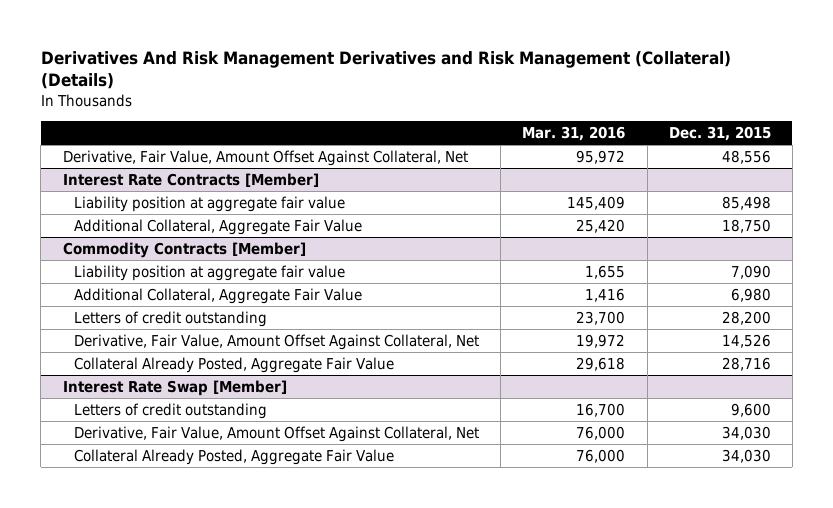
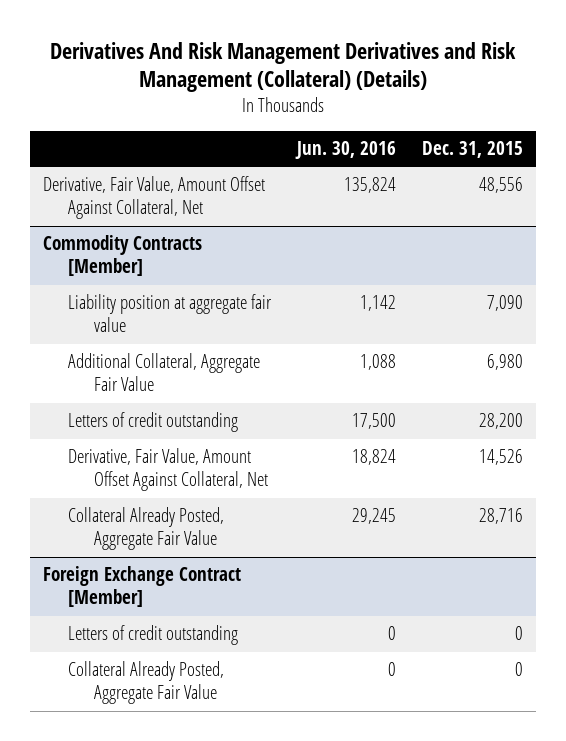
[522,125,626,141] Mar. 31, 2016 -> none
none -> [295,141,397,160] Jun. 30, 2016
[62,173,319,188] Interest Rate Contracts [Member] -> none
[74,196,346,213] Liability position at aggregate fair value -> none
[74,219,363,236] Additional Collateral, Aggregate Fair Value -> none
[62,380,287,397] Interest Rate Swap [Member] -> none
[74,426,480,443] Derivative, Fair Value, Amount Offset Against Collateral, Net -> none
none -> [42,566,241,608] Foreign Exchange Contract [Member]
[730,403,771,418] 9,600 -> [515,626,524,641] 0
[721,449,771,464] 34,030 -> [515,662,524,677] 0

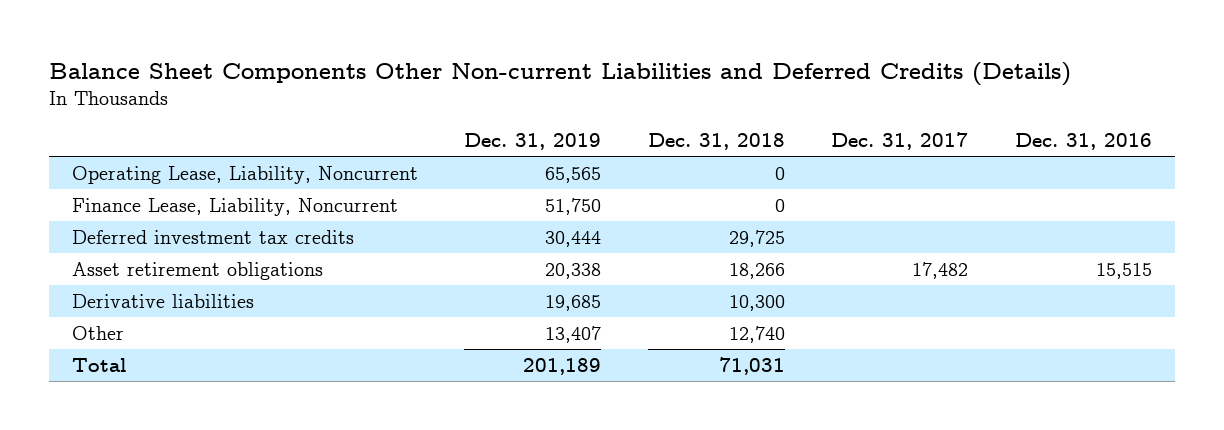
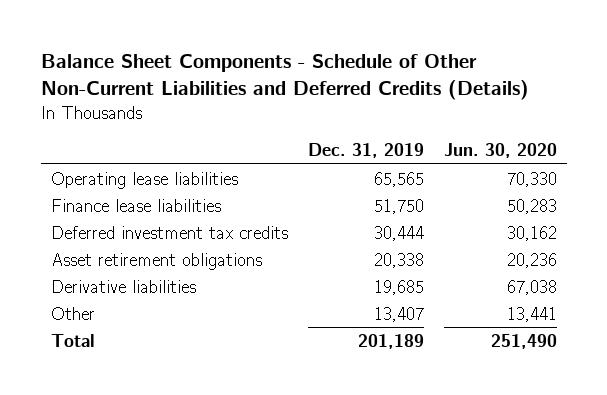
[48,61,1071,86] Balance Sheet Components Other Non-current Liabilities and Deferred Credits (Details) -> [40,53,529,101] Balance Sheet Components - Schedule of Other Non-Current Liabilities and Deferred Credits (Details)
[647,133,785,151] Dec. 31, 2018 -> none
[831,132,969,151] Dec. 31, 2017 -> none
[1014,133,1152,151] Dec. 31, 2016 -> none
none -> [443,143,557,159] Jun. 30, 2020
[71,165,418,184] Operating Lease, Liability, Noncurrent -> [50,171,238,189] Operating lease liabilities
[71,197,398,216] Finance Lease, Liability, Noncurrent -> [50,198,221,212] Finance lease liabilities

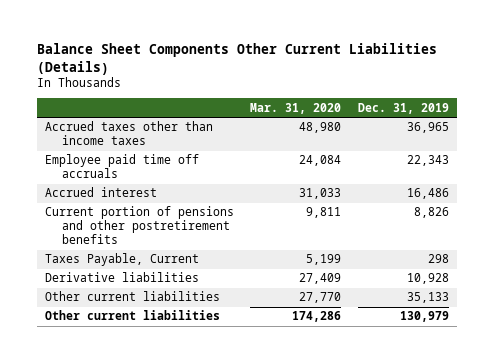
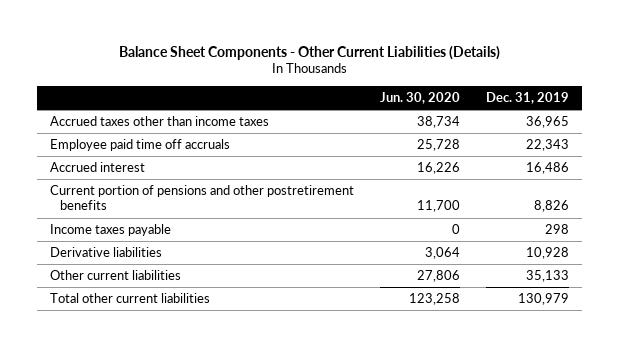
[36,43,437,75] Balance Sheet Components Other Current Liabilities (Details) -> [118,45,500,60] Balance Sheet Components - Other Current Liabilities (Details)
[250,102,342,114] Mar. 31, 2020 -> none
none -> [380,91,461,104] Jun. 30, 2020
[44,253,199,267] Taxes Payable, Current -> [50,224,172,237] Income taxes payable
[44,310,220,321] Other current liabilities -> [50,293,211,304] Total other current liabilities

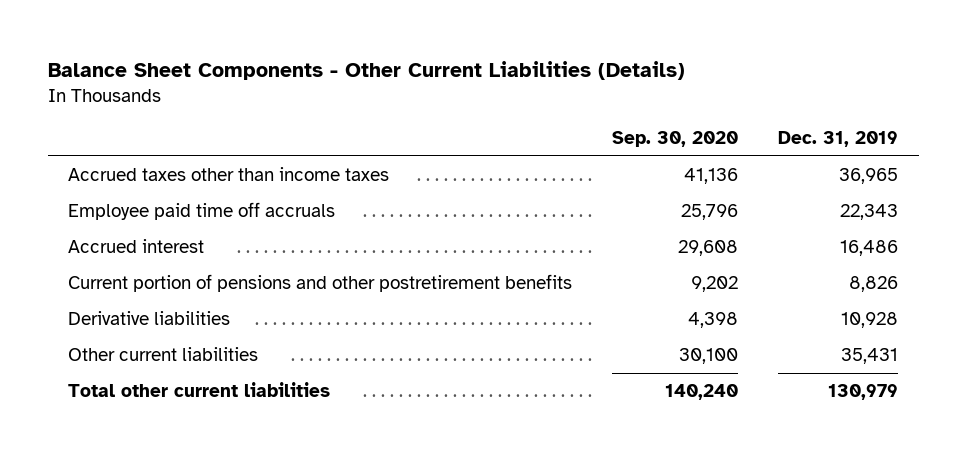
[380,91,461,104] Jun. 30, 2020 -> none
none -> [612,131,739,148] Sep. 30, 2020
[50,224,172,237] Income taxes payable -> none
[525,270,569,283] 35,133 -> [841,348,899,365] 35,431

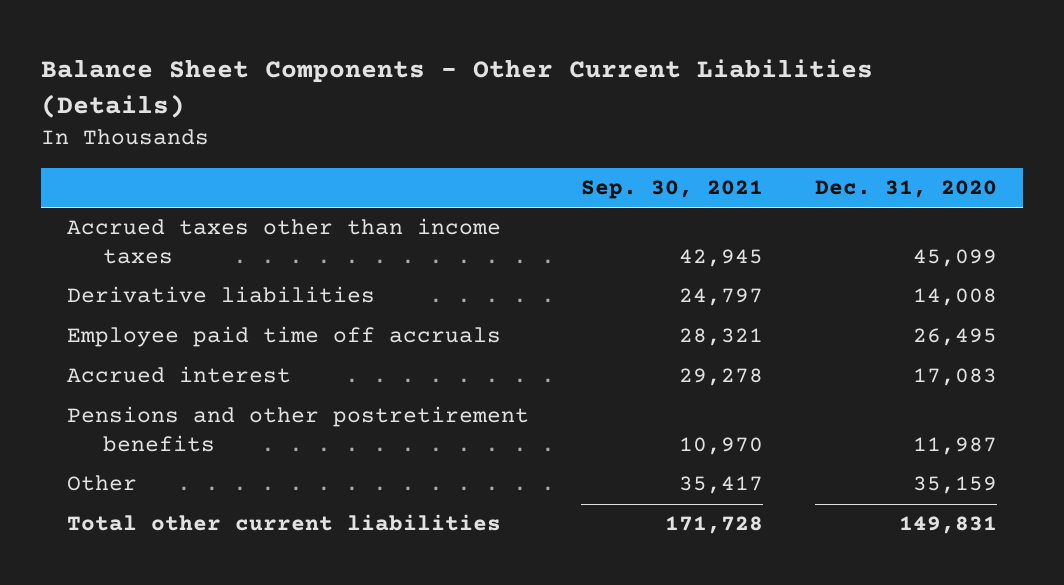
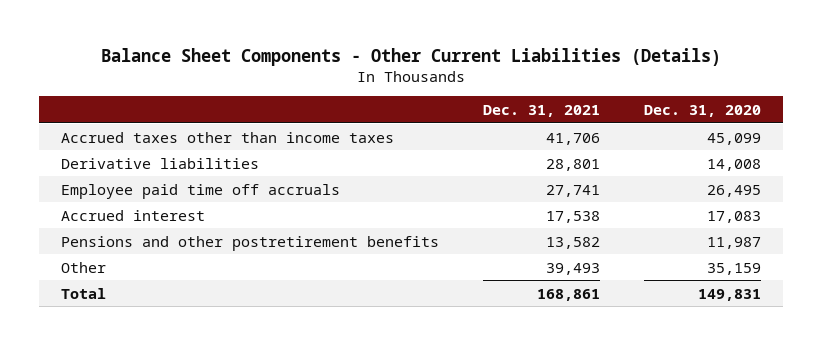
[581,180,764,200] Sep. 30, 2021 -> none
none -> [482,104,600,117] Dec. 31, 2021
[67,514,502,532] Total other current liabilities -> [60,287,106,299] Total

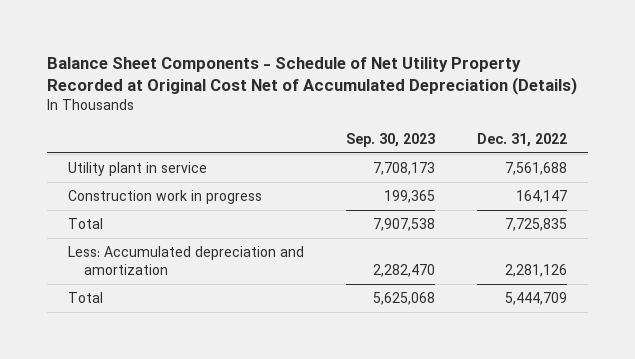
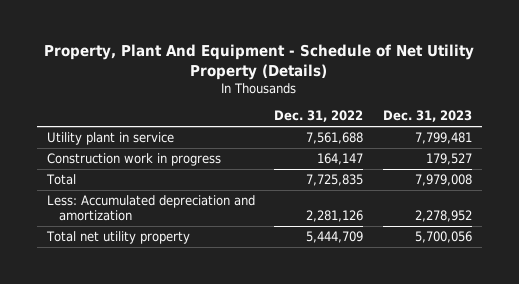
[46,57,577,96] Balance Sheet Components - Schedule of Net Utility Property Recorded at Original Cost Net of Accumulated Depreciation (Details) -> [44,44,475,80] Property, Plant And Equipment - Schedule of Net Utility Property (Details)
[346,132,436,147] Sep. 30, 2023 -> none
none -> [382,110,472,123] Dec. 31, 2023
[67,291,103,303] Total -> [45,231,190,245] Total net utility property

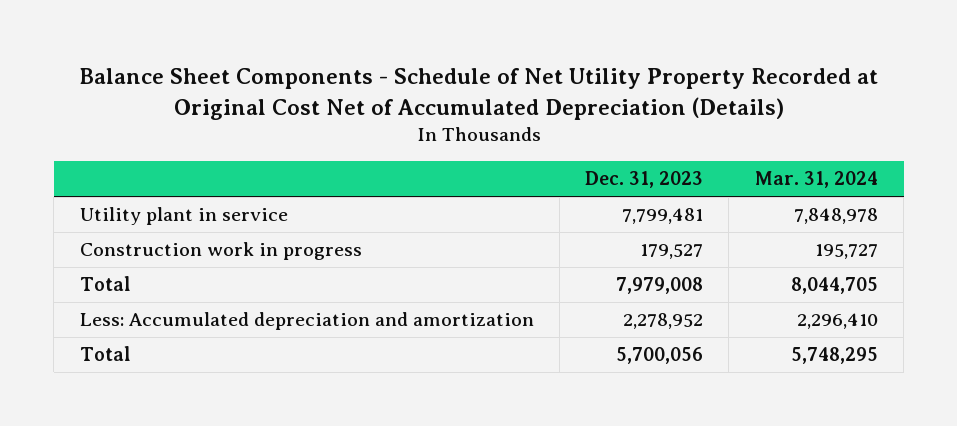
[44,44,475,80] Property, Plant And Equipment - Schedule of Net Utility Property (Details) -> [78,68,878,120] Balance Sheet Components - Schedule of Net Utility Property Recorded at Original Cost Net of Accumulated Depreciation (Details)
[274,110,364,123] Dec. 31, 2022 -> none
none -> [754,171,878,189] Mar. 31, 2024
[45,231,190,245] Total net utility property -> [79,346,131,362] Total

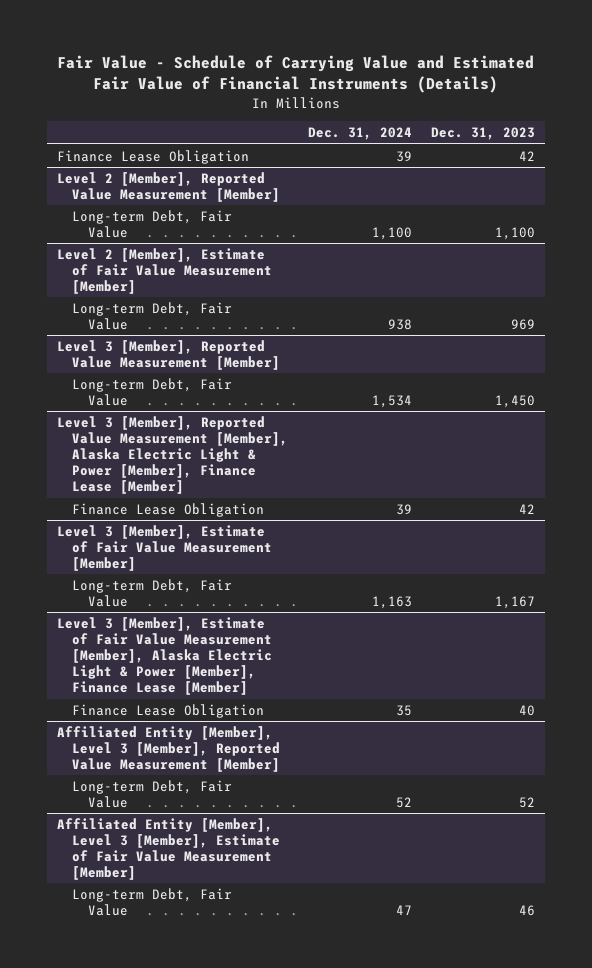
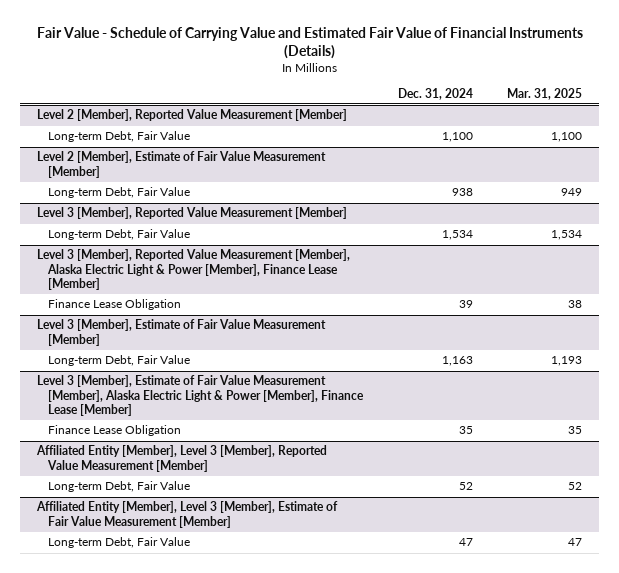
[431,127,536,141] Dec. 31, 2023 -> none
none -> [506,87,582,100] Mar. 31, 2025
[56,149,249,164] Finance Lease Obligation -> none

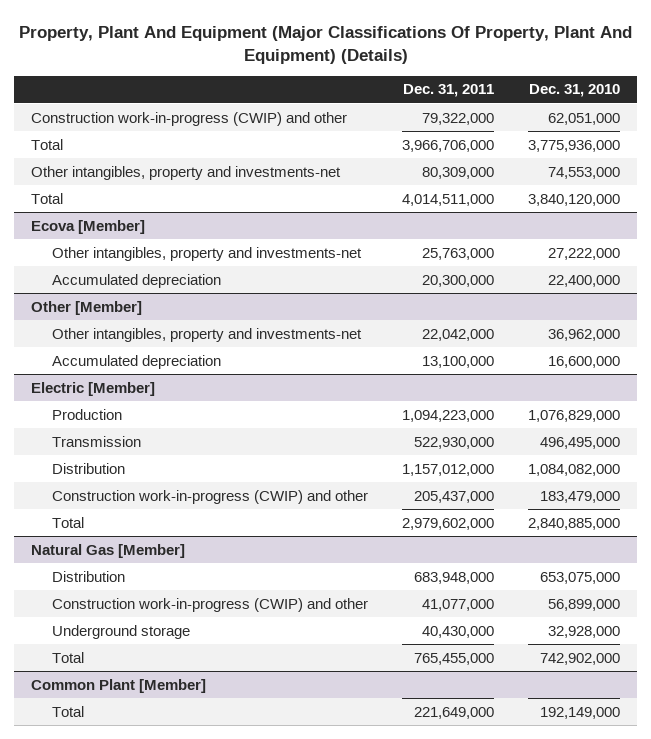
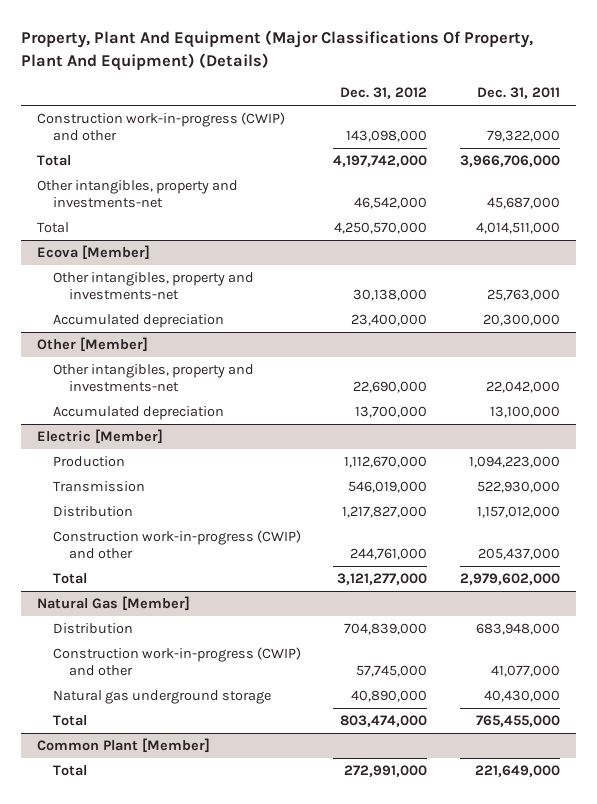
[528,84,620,98] Dec. 31, 2010 -> none
none -> [340,87,428,100] Dec. 31, 2012
[421,166,494,179] 80,309,000 -> [486,197,560,210] 45,687,000
[52,624,191,639] Underground storage -> [53,690,272,705] Natural gas underground storage

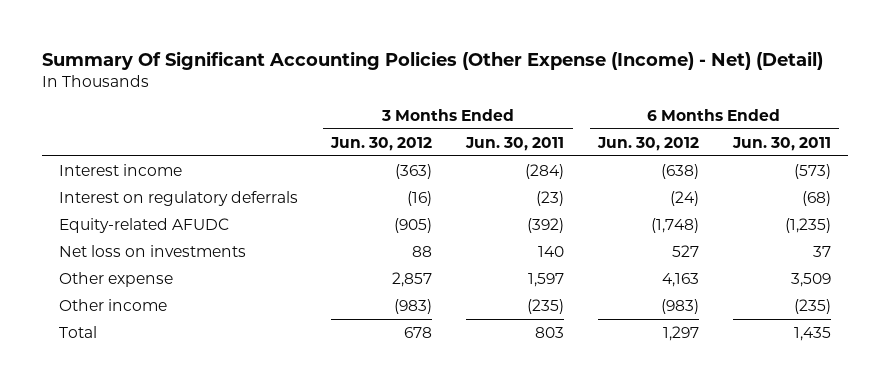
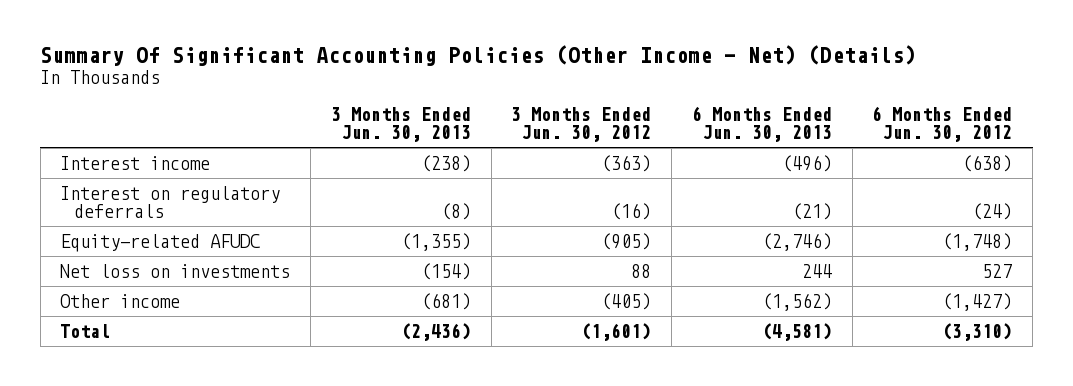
[41,50,823,70] Summary Of Significant Accounting Policies (Other Expense (Income) - Net) (Detail) -> [40,45,917,67] Summary Of Significant Accounting Policies (Other Income - Net) (Details)
[465,136,565,151] Jun. 30, 2011 -> none
[731,136,831,151] Jun. 30, 2011 -> none
none -> [330,106,471,142] 3 Months Ended Jun. 30, 2013
none -> [691,105,832,142] 6 Months Ended Jun. 30, 2013
[58,271,173,287] Other expense -> none
[394,298,433,314] (983) -> [601,292,652,310] (405)
[661,298,700,314] (983) -> [942,292,1013,311] (1,427)
[404,326,433,338] 678 -> [581,322,652,341] (1,601)
[663,325,700,341] 1,297 -> [942,322,1013,341] (3,310)

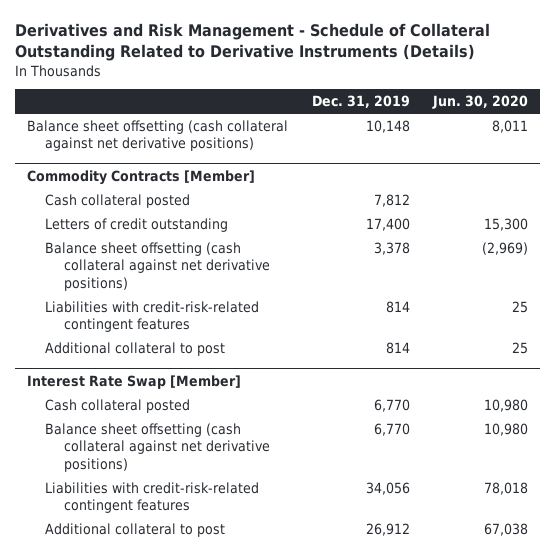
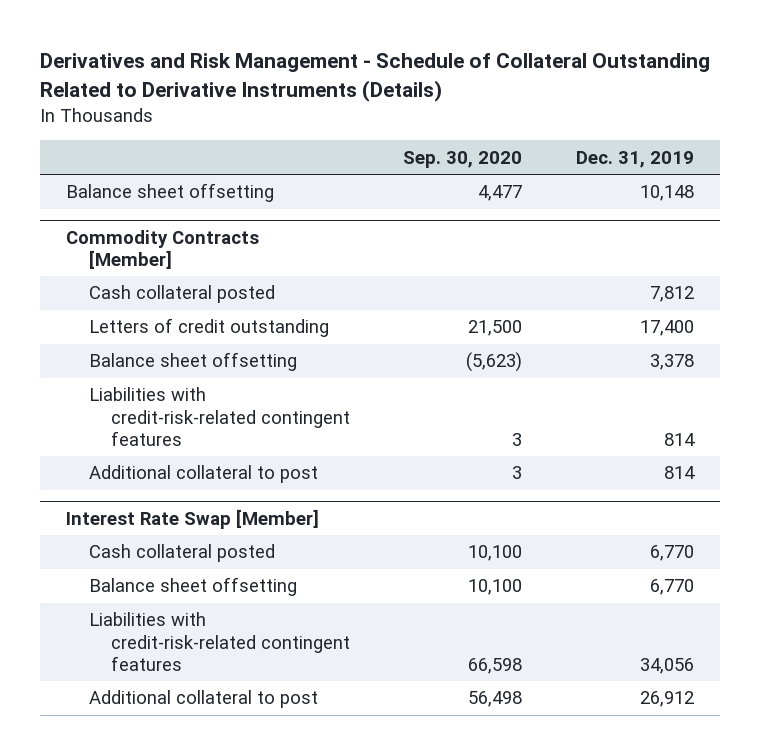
[432,95,529,110] Jun. 30, 2020 -> none
none -> [403,150,523,168] Sep. 30, 2020
[26,119,288,152] Balance sheet offsetting (cash collateral against net derivative positions) -> [66,183,275,203] Balance sheet offsetting
[45,241,270,291] Balance sheet offsetting (cash collateral against net derivative positions) -> [88,352,297,372] Balance sheet offsetting
[45,422,270,472] Balance sheet offsetting (cash collateral against net derivative positions) -> [88,577,297,597] Balance sheet offsetting

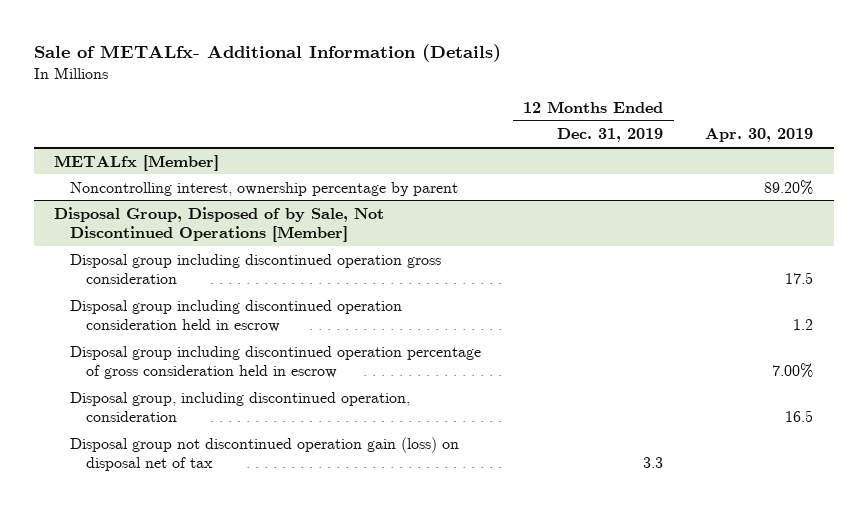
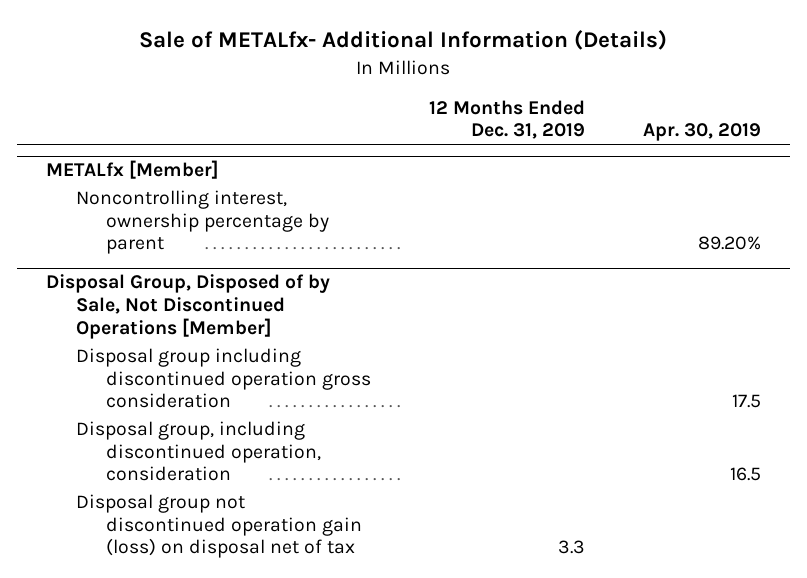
[70,299,403,332] Disposal group including discontinued operation consideration held in escrow -> none
[70,345,482,379] Disposal group including discontinued operation percentage of gross consideration held in escrow -> none

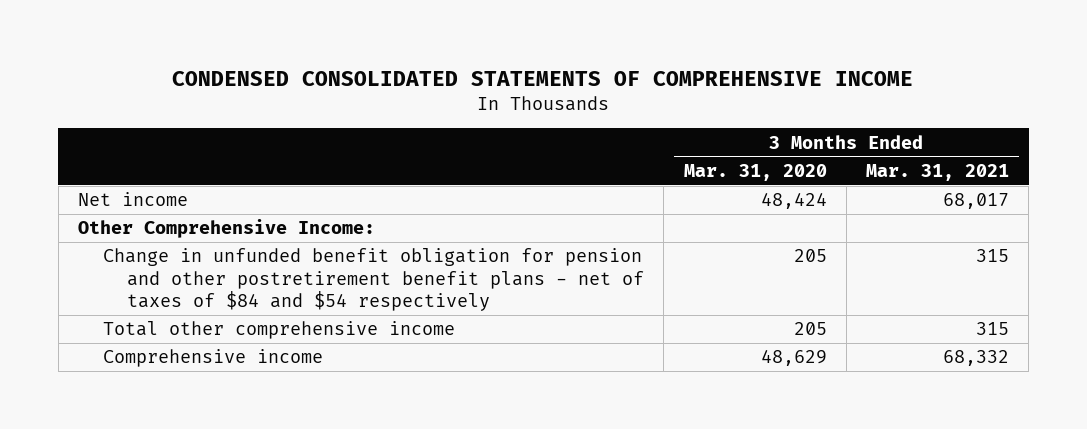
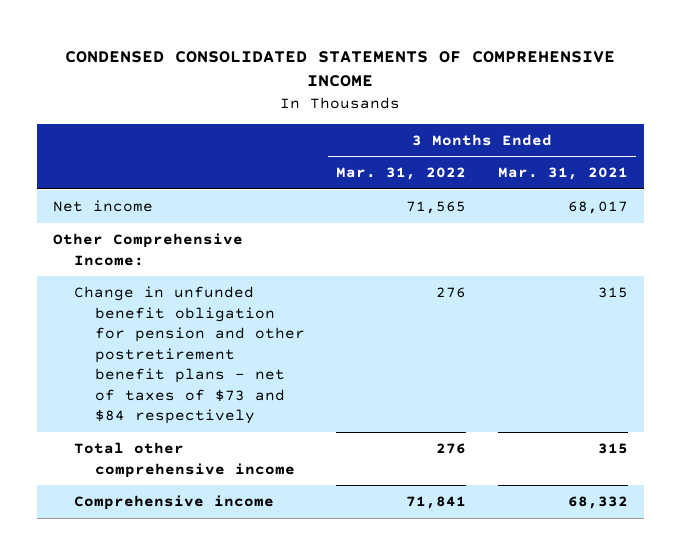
[683,163,827,181] Mar. 31, 2020 -> none
none -> [336,167,467,181] Mar. 31, 2022
[102,248,645,311] Change in unfunded benefit obligation for pension and other postretirement benefit plans - net of taxes of $84 and $54 respectively -> [73,285,305,425] Change in unfunded benefit obligation for pension and other postretirement benefit plans - net of taxes of $73 and $84 respectively

